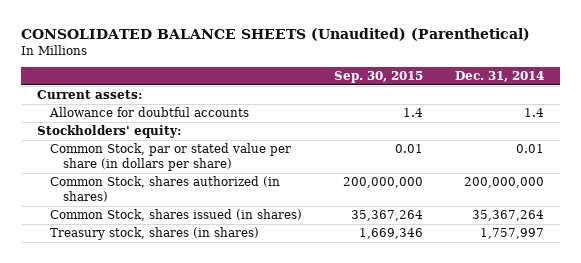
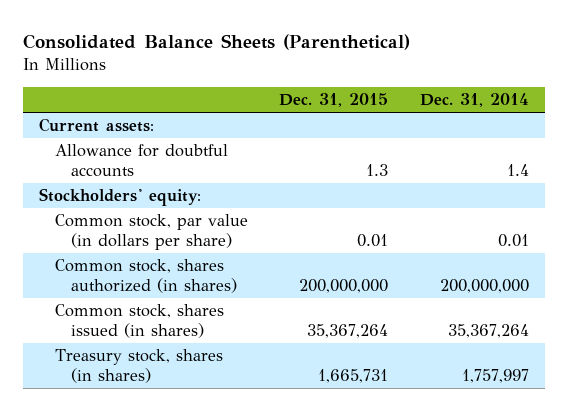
[21,28,531,42] CONSOLIDATED BALANCE SHEETS (Unaudited) (Parenthetical) -> [22,34,410,51] Consolidated Balance Sheets (Parenthetical)
[334,71,424,84] Sep. 30, 2015 -> none
none -> [279,93,389,108] Dec. 31, 2015
[50,143,292,172] Common Stock, par or stated value per share (in dollars per share) -> [54,214,248,250] Common stock, par value (in dollars per share)
[50,176,281,203] Common Stock, shares authorized (in shares) -> [54,259,237,293] Common stock, shares authorized (in shares)
[50,209,303,222] Common Stock, shares issued (in shares) -> [54,304,224,338] Common stock, shares issued (in shares)

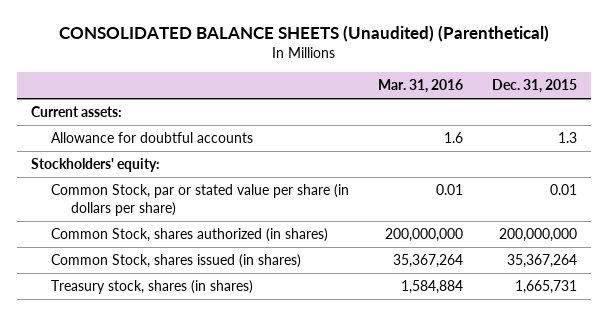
[22,34,410,51] Consolidated Balance Sheets (Parenthetical) -> [59,24,550,42] CONSOLIDATED BALANCE SHEETS (Unaudited) (Parenthetical)
[420,93,530,108] Dec. 31, 2014 -> none
none -> [377,79,463,94] Mar. 31, 2016
[54,214,248,250] Common stock, par value (in dollars per share) -> [51,184,350,216] Common Stock, par or stated value per share (in dollars per share)
[54,259,237,293] Common stock, shares authorized (in shares) -> [51,228,329,243] Common Stock, shares authorized (in shares)
[54,304,224,338] Common stock, shares issued (in shares) -> [51,254,302,269] Common Stock, shares issued (in shares)

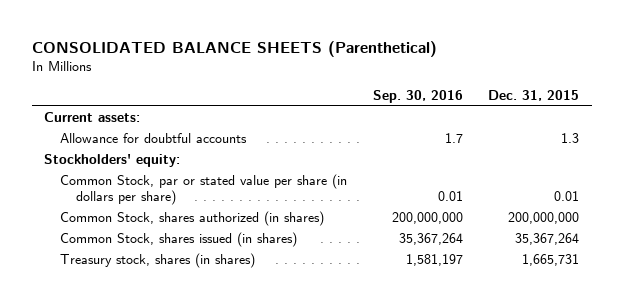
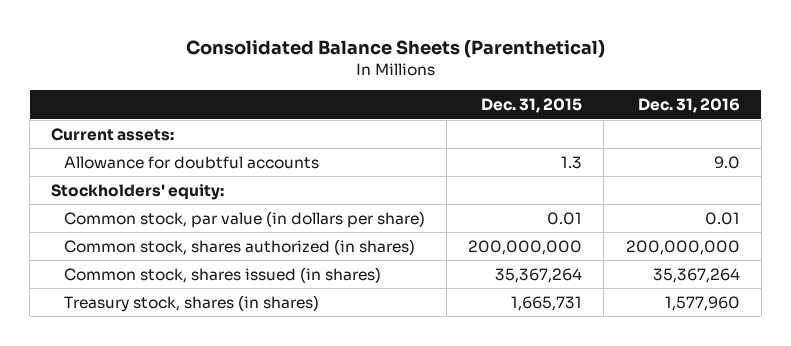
[31,40,437,57] CONSOLIDATED BALANCE SHEETS (Parenthetical) -> [185,39,605,58] Consolidated Balance Sheets (Parenthetical)
[372,90,463,104] Sep. 30, 2016 -> none
none -> [637,98,740,114] Dec. 31, 2016
[60,174,348,206] Common Stock, par or stated value per share (in dollars per share) -> [63,210,425,228] Common stock, par value (in dollars per share)
[60,211,325,227] Common Stock, shares authorized (in shares) -> [63,238,415,255] Common stock, shares authorized (in shares)
[60,232,298,248] Common Stock, shares issued (in shares) -> [63,266,381,283] Common stock, shares issued (in shares)

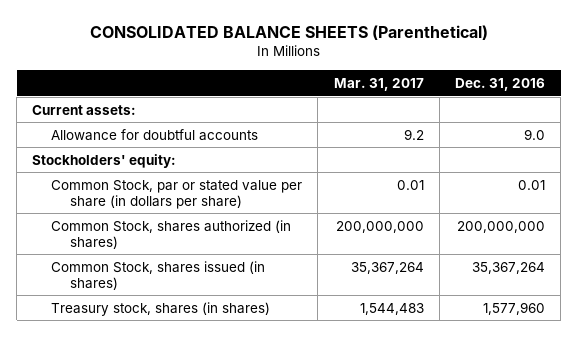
[185,39,605,58] Consolidated Balance Sheets (Parenthetical) -> [89,24,488,40] CONSOLIDATED BALANCE SHEETS (Parenthetical)
[481,98,583,114] Dec. 31, 2015 -> none
none -> [333,77,424,91] Mar. 31, 2017
[63,210,425,228] Common stock, par value (in dollars per share) -> [51,179,303,209] Common Stock, par or stated value per share (in dollars per share)
[63,238,415,255] Common stock, shares authorized (in shares) -> [51,219,292,249] Common Stock, shares authorized (in shares)
[63,266,381,283] Common stock, shares issued (in shares) -> [51,260,266,290] Common Stock, shares issued (in shares)

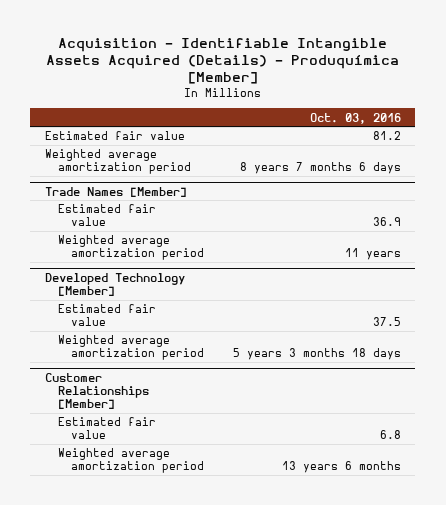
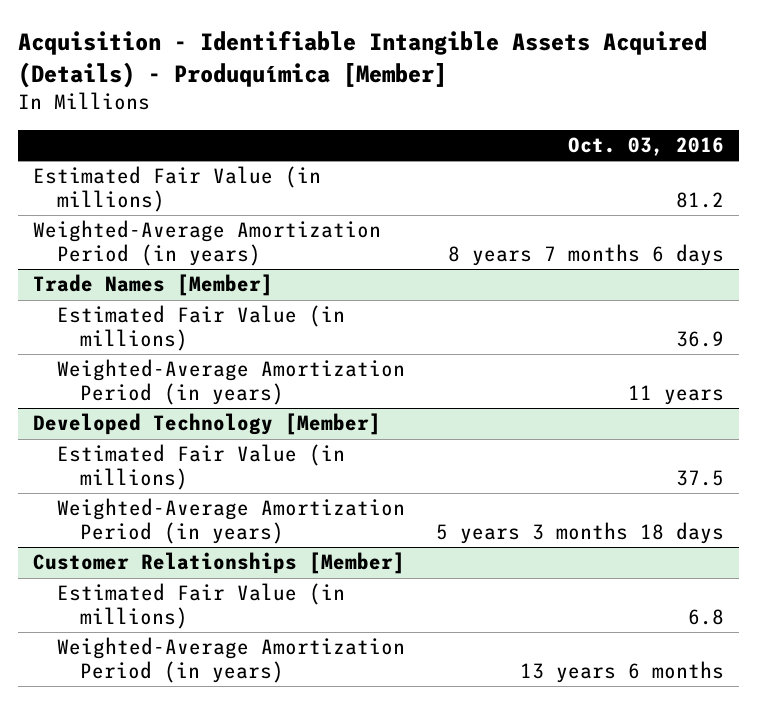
[44,131,185,141] Estimated fair value -> [33,166,322,213] Estimated Fair Value (in millions)
[44,149,192,175] Weighted average amortization period -> [33,220,382,267] Weighted-Average Amortization Period (in years)
[58,204,157,227] Estimated fair value -> [56,305,345,352] Estimated Fair Value (in millions)
[58,235,205,261] Weighted average amortization period -> [56,359,405,406] Weighted-Average Amortization Period (in years)
[58,304,157,327] Estimated fair value -> [56,444,345,491] Estimated Fair Value (in millions)
[58,335,205,361] Weighted average amortization period -> [56,498,405,545] Weighted-Average Amortization Period (in years)
[58,417,157,440] Estimated fair value -> [56,583,345,630] Estimated Fair Value (in millions)
[58,448,205,474] Weighted average amortization period -> [56,637,405,684] Weighted-Average Amortization Period (in years)

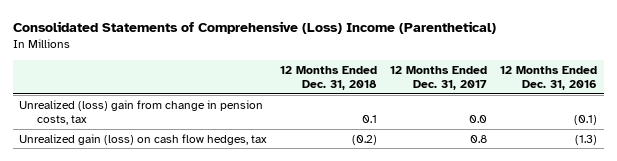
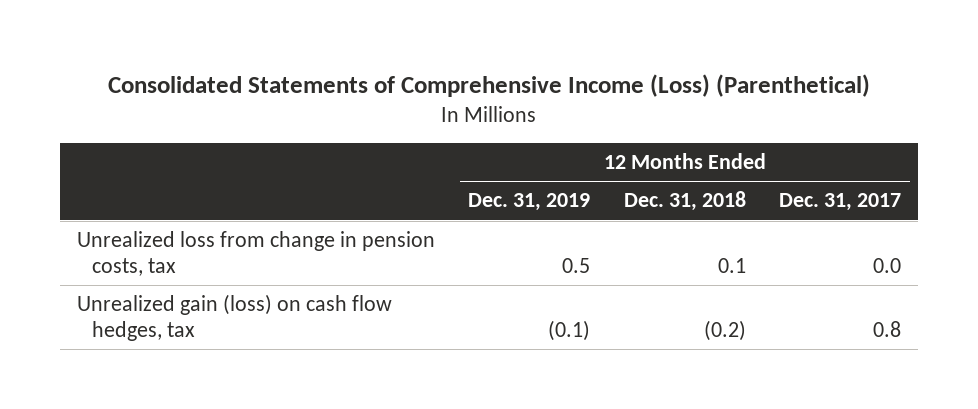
[13,20,497,34] Consolidated Statements of Comprehensive (Loss) Income (Parenthetical) -> [107,73,870,97] Consolidated Statements of Comprehensive Income (Loss) (Parenthetical)
[500,65,598,91] 12 Months Ended Dec. 31, 2016 -> none
none -> [468,193,591,212] Dec. 31, 2019
[19,99,264,126] Unrealized (loss) gain from change in pension costs, tax -> [76,231,435,277] Unrealized loss from change in pension costs, tax

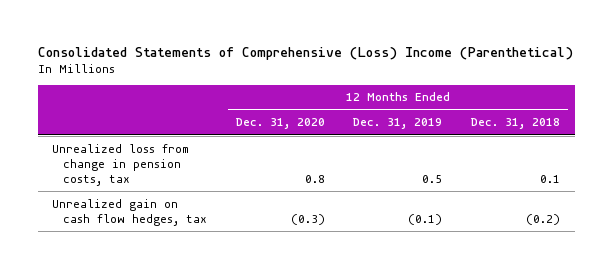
[107,73,870,97] Consolidated Statements of Comprehensive Income (Loss) (Parenthetical) -> [37,46,573,60] Consolidated Statements of Comprehensive (Loss) Income (Parenthetical)
[779,193,902,212] Dec. 31, 2017 -> none
none -> [235,118,325,130] Dec. 31, 2020
[76,294,392,342] Unrealized gain (loss) on cash flow hedges, tax -> [52,198,207,226] Unrealized gain on cash flow hedges, tax

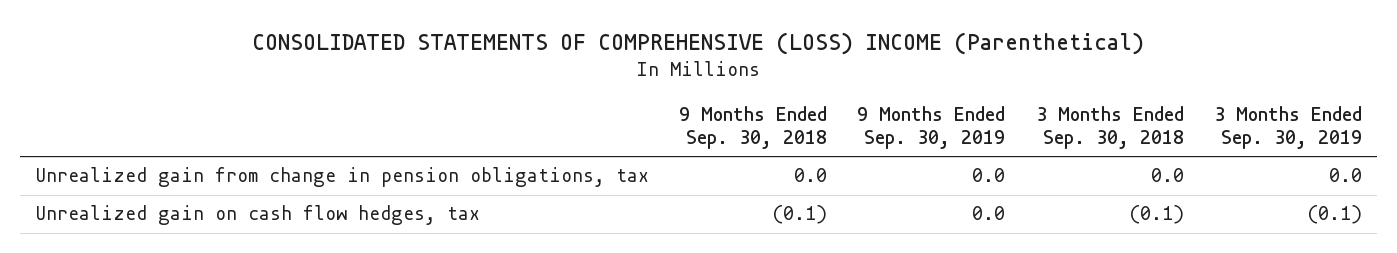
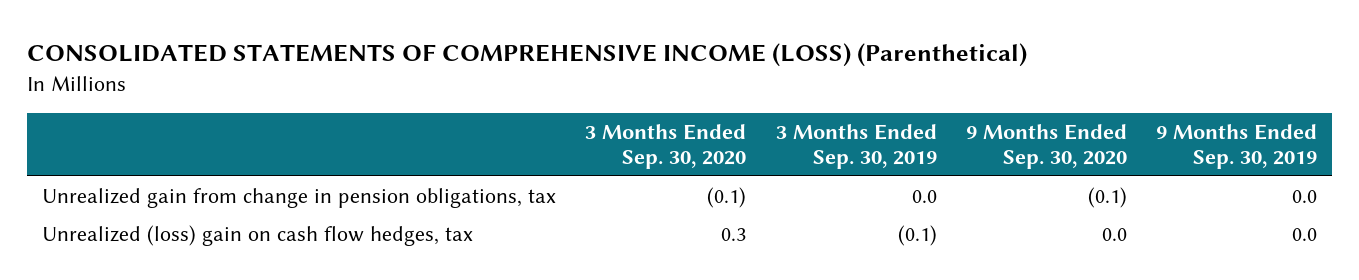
[252,31,1145,55] CONSOLIDATED STATEMENTS OF COMPREHENSIVE (LOSS) INCOME (Parenthetical) -> [27,43,1028,68] CONSOLIDATED STATEMENTS OF COMPREHENSIVE INCOME (LOSS) (Parenthetical)
[679,105,828,150] 9 Months Ended Sep. 30, 2018 -> none
[1035,105,1184,150] 3 Months Ended Sep. 30, 2018 -> none
none -> [585,123,747,170] 3 Months Ended Sep. 30, 2020
none -> [965,123,1127,170] 9 Months Ended Sep. 30, 2020
[34,205,480,226] Unrealized gain on cash flow hedges, tax -> [41,224,473,246] Unrealized (loss) gain on cash flow hedges, tax

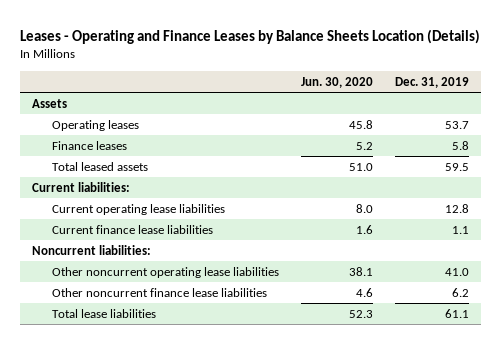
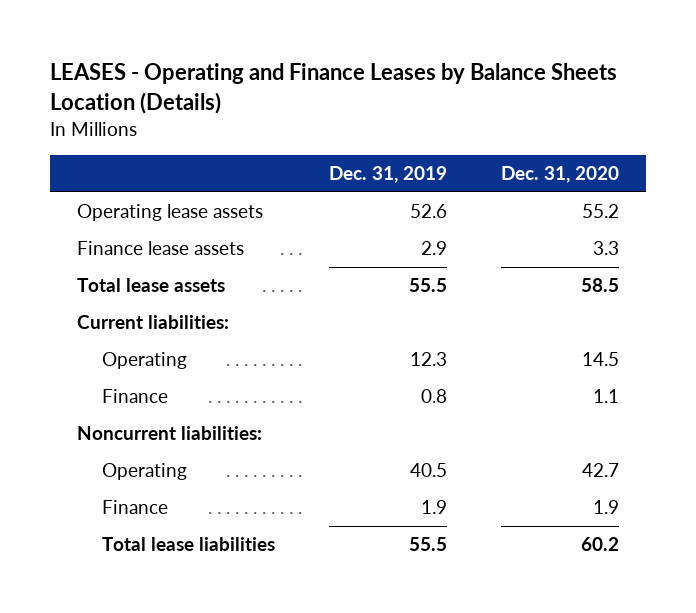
[20,28,481,44] Leases - Operating and Finance Leases by Balance Sheets Location (Details) -> [50,62,618,114] LEASES - Operating and Finance Leases by Balance Sheets Location (Details)
[301,77,374,89] Jun. 30, 2020 -> none
none -> [501,166,620,184] Dec. 31, 2020
[31,98,67,108] Assets -> none
[51,119,139,131] Operating leases -> [77,204,264,222] Operating lease assets
[445,120,470,129] 53.7 -> [409,204,447,219] 52.6
[51,140,127,150] Finance leases -> [77,241,245,256] Finance lease assets
[452,140,470,150] 5.8 -> [420,241,447,256] 2.9
[51,161,148,171] Total leased assets -> [77,278,226,293] Total lease assets
[445,162,470,171] 59.5 -> [408,278,447,293] 55.5
[51,203,225,215] Current operating lease liabilities -> [101,352,187,370] Operating
[445,203,470,213] 12.8 -> [409,352,447,367] 12.3
[51,224,213,234] Current finance lease liabilities -> [101,389,168,404] Finance
[452,225,470,234] 1.1 -> [420,389,447,404] 0.8
[51,266,279,278] Other noncurrent operating lease liabilities -> [101,463,187,481] Operating
[445,267,470,276] 41.0 -> [409,463,447,478] 40.5
[51,287,267,297] Other noncurrent finance lease liabilities -> [101,500,168,515] Finance
[452,287,470,297] 6.2 -> [420,500,447,515] 1.9
[445,308,470,318] 61.1 -> [408,537,447,552] 55.5

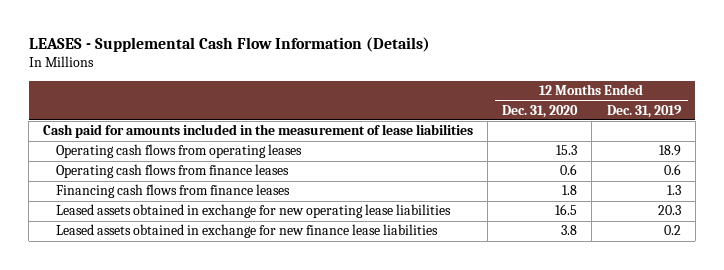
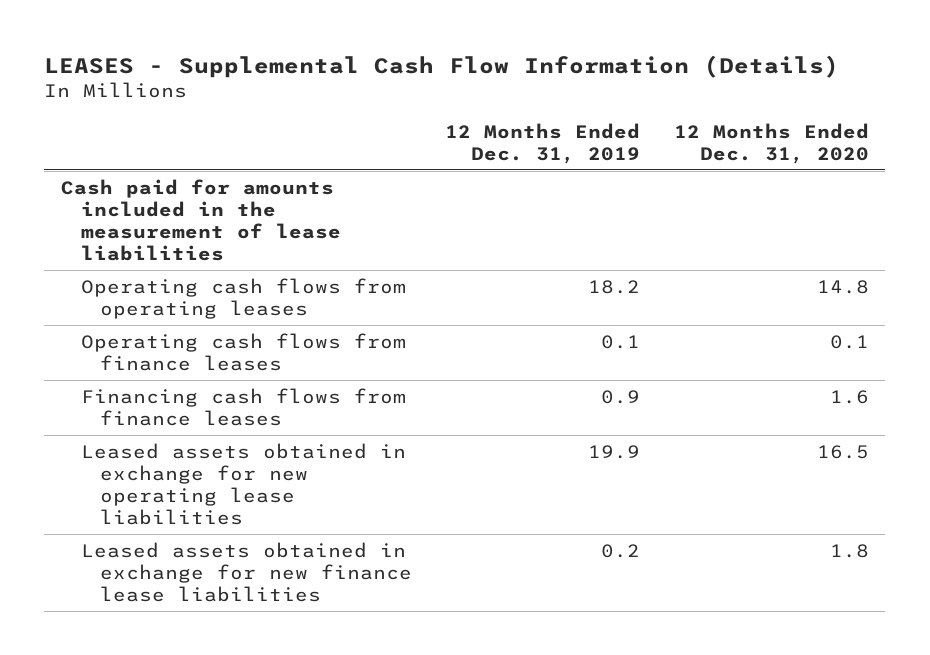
[556,145,578,156] 15.3 -> [816,279,869,294] 14.8
[658,145,681,157] 18.9 -> [588,279,641,294] 18.2
[560,164,578,176] 0.6 -> [829,334,869,349] 0.1
[663,164,681,176] 0.6 -> [601,334,641,349] 0.1
[562,185,578,196] 1.8 -> [829,389,869,404] 1.6
[666,185,681,196] 1.3 -> [601,389,641,404] 0.9
[657,205,681,216] 20.3 -> [588,444,641,459] 19.9
[561,225,578,236] 3.8 -> [829,543,869,558] 1.8

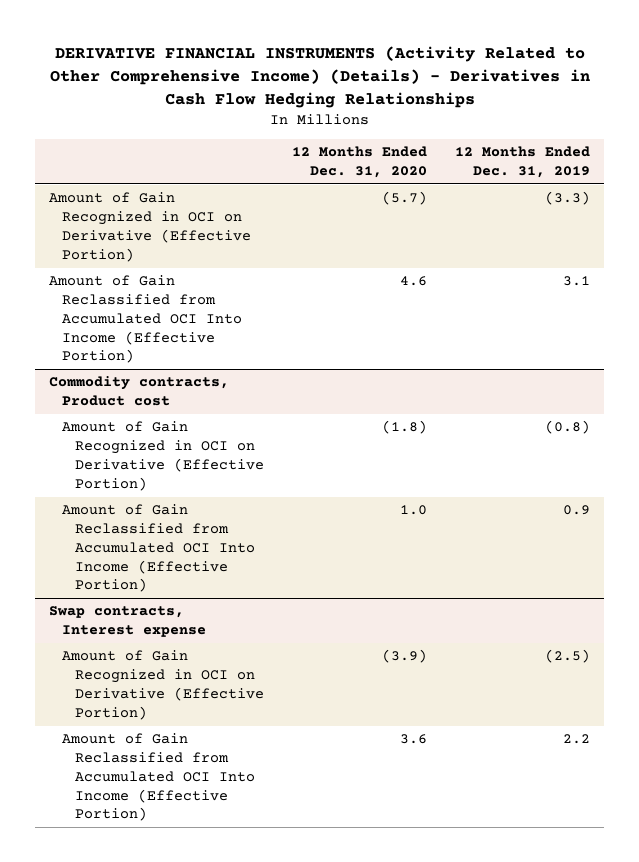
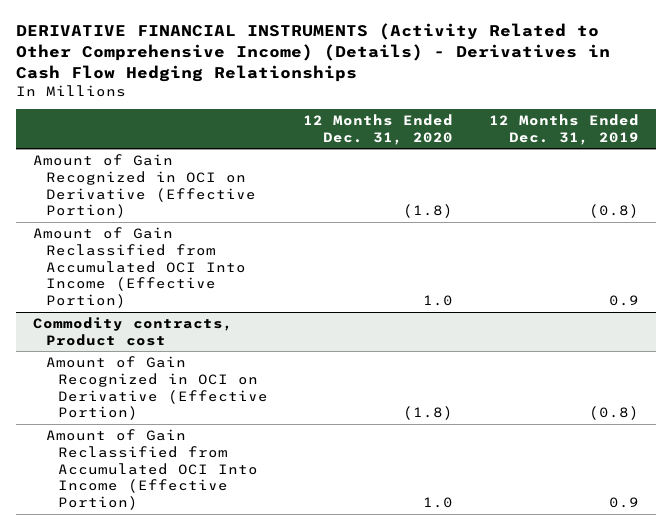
[381,191,427,206] (5.7) -> [403,204,454,219] (1.8)
[545,191,591,206] (3.3) -> [588,204,639,219] (0.8)
[399,276,427,287] 4.6 -> [423,295,454,307] 1.0
[563,276,591,287] 3.1 -> [608,295,639,307] 0.9
[49,606,207,638] Swap contracts, Interest expense -> none
[62,650,264,720] Amount of Gain Recognized in OCI on Derivative (Effective Portion) -> none
[62,733,255,822] Amount of Gain Reclassified from Accumulated OCI Into Income (Effective Portion) -> none

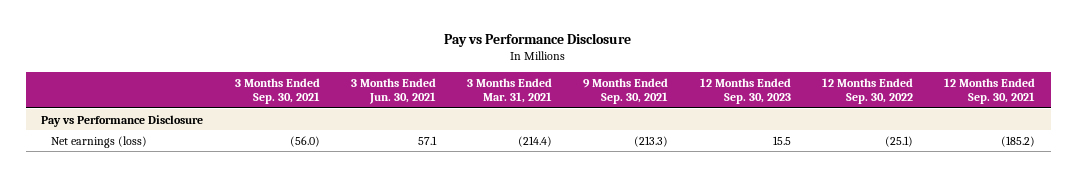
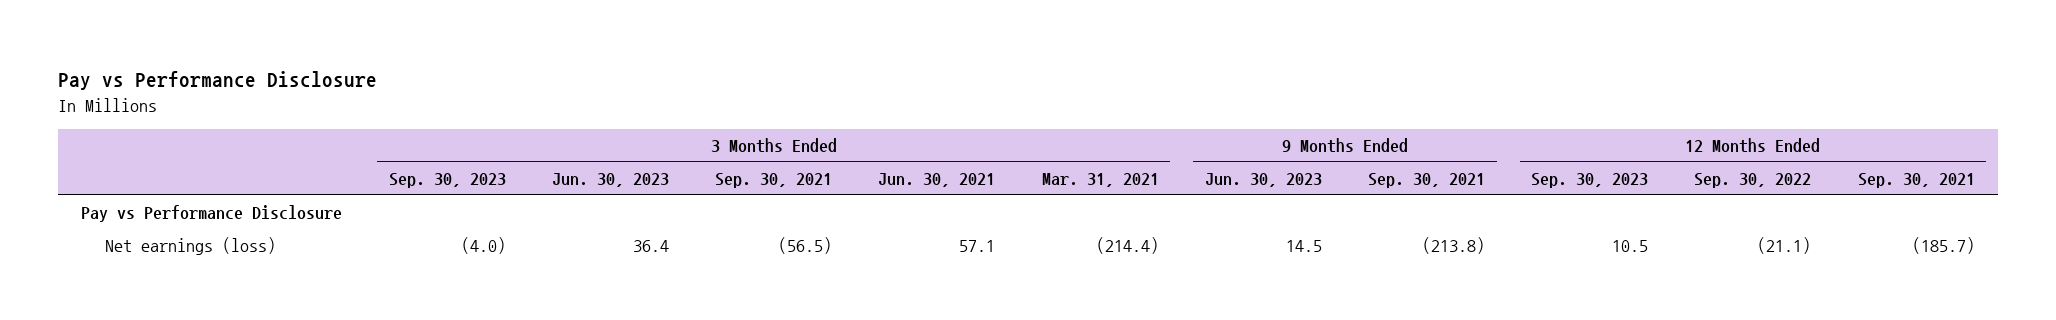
none -> [388,172,506,188] Sep. 30, 2023
none -> [551,172,669,187] Jun. 30, 2023
none -> [1204,172,1322,187] Jun. 30, 2023
[289,135,320,147] (56.0) -> [778,237,833,255] (56.5)
[634,135,669,147] (213.3) -> [1422,237,1486,255] (213.8)
[772,135,791,145] 15.5 -> [1612,240,1649,253] 10.5
[884,135,913,147] (25.1) -> [1757,237,1812,255] (21.1)
[1000,135,1035,147] (185.2) -> [1911,237,1975,255] (185.7)

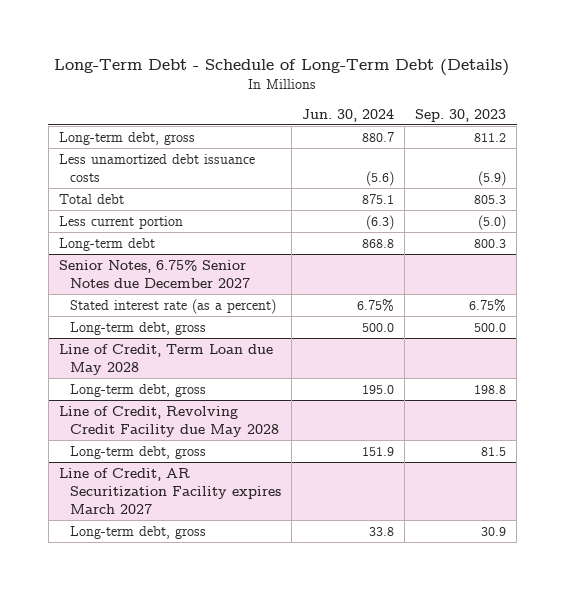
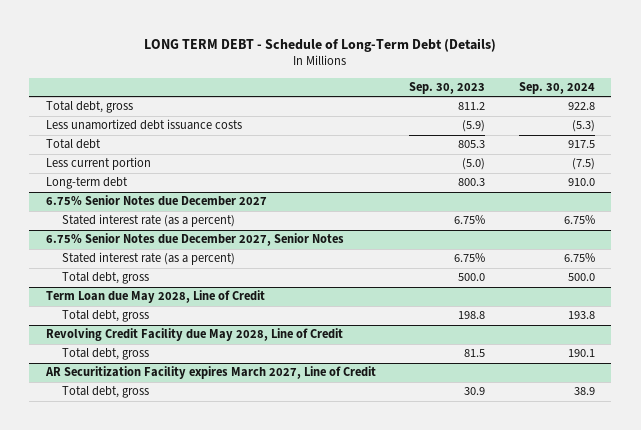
[54,58,510,76] Long-Term Debt - Schedule of Long-Term Debt (Details) -> [144,37,497,52] LONG TERM DEBT - Schedule of Long-Term Debt (Details)
[302,108,395,122] Jun. 30, 2024 -> none
none -> [518,81,595,94] Sep. 30, 2024
[58,131,195,145] Long-term debt, gross -> [46,101,134,114] Total debt, gross
[58,259,251,288] Senior Notes, 6.75% Senior Notes due December 2027 -> [46,195,268,207] 6.75% Senior Notes due December 2027
none -> [46,233,345,247] 6.75% Senior Notes due December 2027, Senior Notes
none -> [61,252,235,266] Stated interest rate (as a percent)
[70,321,207,335] Long-term debt, gross -> [61,272,149,285] Total debt, gross
[58,343,273,375] Line of Credit, Term Loan due May 2028 -> [46,290,266,304] Term Loan due May 2028, Line of Credit
[70,383,207,397] Long-term debt, gross -> [61,310,149,323] Total debt, gross
[58,405,280,437] Line of Credit, Revolving Credit Facility due May 2028 -> [46,328,344,342] Revolving Credit Facility due May 2028, Line of Credit
[70,445,207,459] Long-term debt, gross -> [61,348,149,361] Total debt, gross
[58,467,282,514] Line of Credit, AR Securitization Facility expires March 2027 -> [45,366,377,380] AR Securitization Facility expires March 2027, Line of Credit
[70,525,207,539] Long-term debt, gross -> [61,386,149,399] Total debt, gross

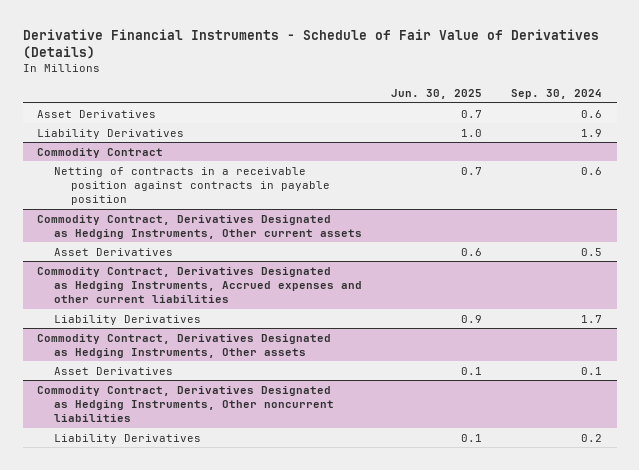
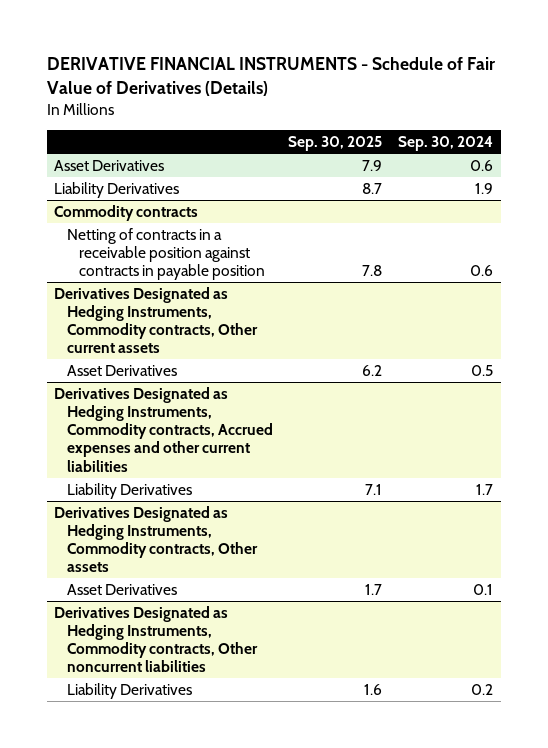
[22,28,599,60] Derivative Financial Instruments - Schedule of Fair Value of Derivatives (Details) -> [46,57,495,97] DERIVATIVE FINANCIAL INSTRUMENTS - Schedule of Fair Value of Derivatives (Details)
[391,89,483,100] Jun. 30, 2025 -> none
none -> [288,136,383,152] Sep. 30, 2025
[37,147,164,158] Commodity Contract -> [54,204,199,221] Commodity contracts
[37,214,362,239] Commodity Contract, Derivatives Designated as Hedging Instruments, Other current assets -> [54,286,258,354] Derivatives Designated as Hedging Instruments, Commodity contracts, Other current assets
[37,266,362,304] Commodity Contract, Derivatives Designated as Hedging Instruments, Accrued expenses and other current liabilities -> [54,386,273,472] Derivatives Designated as Hedging Instruments, Commodity contracts, Accrued expenses and other current liabilities
[37,333,332,358] Commodity Contract, Derivatives Designated as Hedging Instruments, Other assets -> [54,505,258,573] Derivatives Designated as Hedging Instruments, Commodity contracts, Other assets
[37,385,334,423] Commodity Contract, Derivatives Designated as Hedging Instruments, Other noncurrent liabilities -> [54,605,258,673] Derivatives Designated as Hedging Instruments, Commodity contracts, Other noncurrent liabilities

